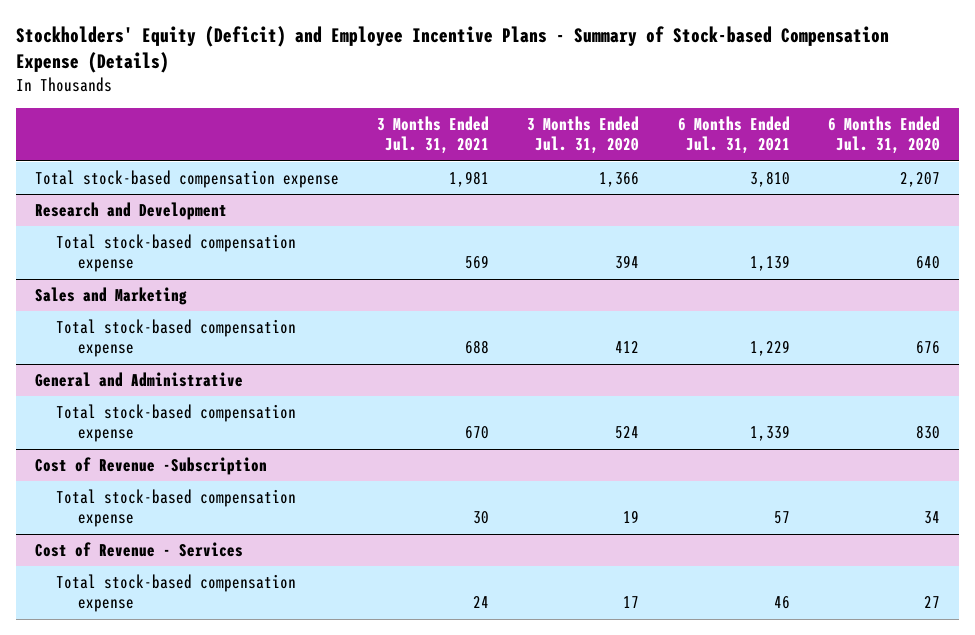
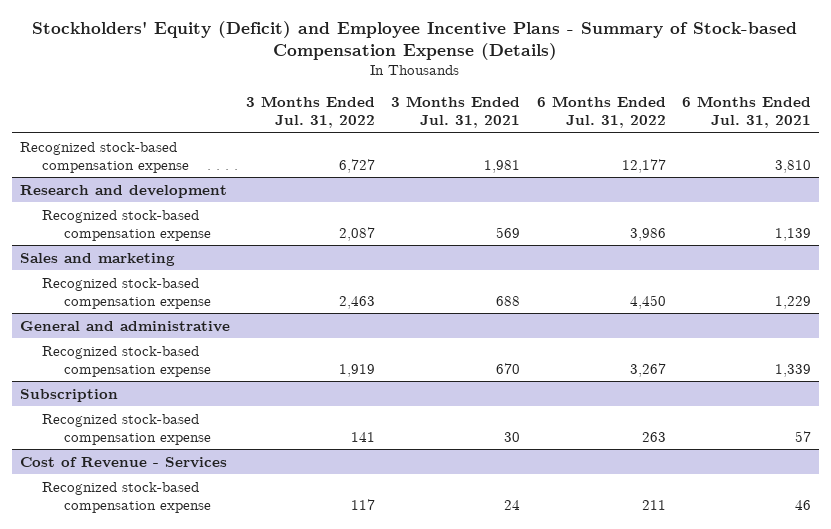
[527,115,640,155] 3 Months Ended Jul. 31, 2020 -> none
[827,115,940,155] 6 Months Ended Jul. 31, 2020 -> none
none -> [246,96,376,129] 3 Months Ended Jul. 31, 2022
none -> [536,96,666,129] 6 Months Ended Jul. 31, 2022
[34,169,339,188] Total stock-based compensation expense -> [19,141,189,173] Recognized stock-based compensation expense
[34,201,227,220] Research and Development -> [19,184,227,198] Research and development
[56,233,297,273] Total stock-based compensation expense -> [41,209,211,241] Recognized stock-based compensation expense
[34,286,187,305] Sales and Marketing -> [19,252,175,266] Sales and marketing
[56,318,297,358] Total stock-based compensation expense -> [41,277,211,309] Recognized stock-based compensation expense
[34,371,243,387] General and Administrative -> [19,320,230,332] General and administrative
[56,403,297,443] Total stock-based compensation expense -> [41,345,211,377] Recognized stock-based compensation expense
[34,456,267,475] Cost of Revenue -Subscription -> [19,388,118,402] Subscription
[56,488,297,528] Total stock-based compensation expense -> [41,413,211,445] Recognized stock-based compensation expense
[56,573,297,613] Total stock-based compensation expense -> [41,481,211,513] Recognized stock-based compensation expense

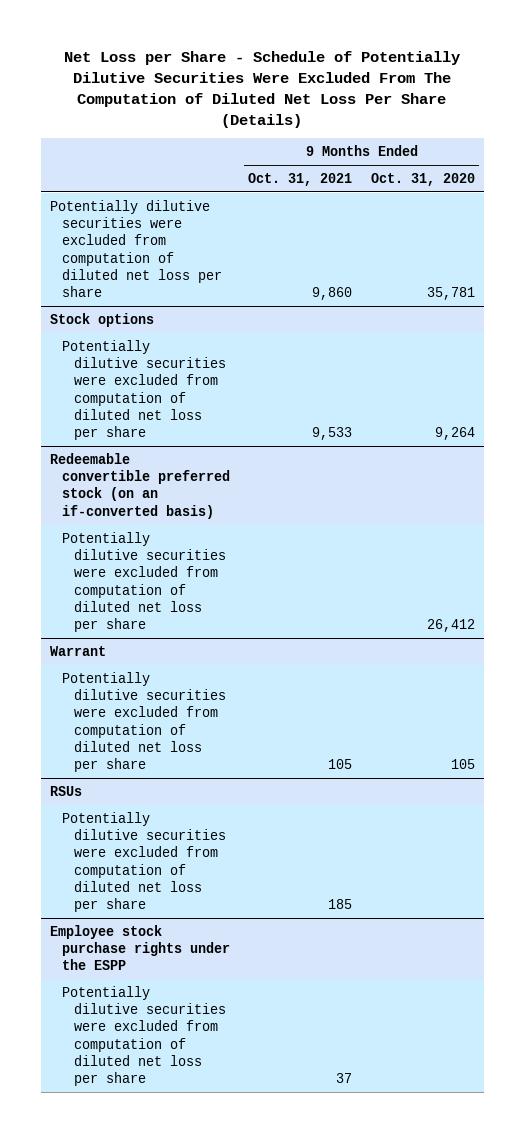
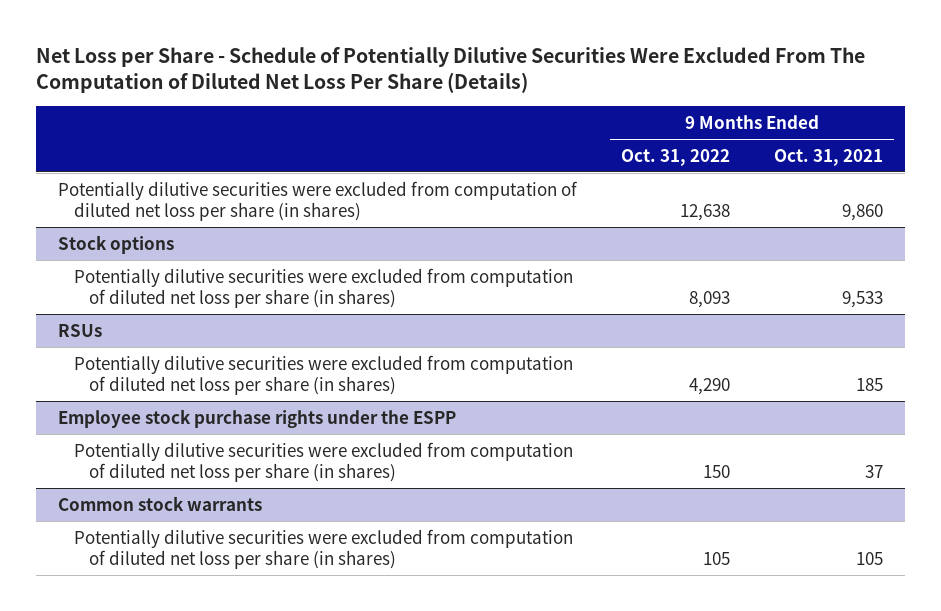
[370,172,475,186] Oct. 31, 2020 -> none
none -> [621,148,731,166] Oct. 31, 2022
[50,199,222,298] Potentially dilutive securities were excluded from computation of diluted net loss per share -> [58,180,579,222] Potentially dilutive securities were excluded from computation of diluted net loss per share (in shares)
[50,452,230,519] Redeemable convertible preferred stock (on an if-converted basis) -> none
[61,531,226,633] Potentially dilutive securities were excluded from computation of diluted net loss per share -> none
[50,645,107,656] Warrant -> none
[61,671,226,773] Potentially dilutive securities were excluded from computation of diluted net loss per share -> none
[61,339,226,441] Potentially dilutive securities were excluded from computation of diluted net loss per share -> [73,267,573,309] Potentially dilutive securities were excluded from computation of diluted net loss per share (in shares)
[61,811,226,913] Potentially dilutive securities were excluded from computation of diluted net loss per share -> [73,354,573,396] Potentially dilutive securities were excluded from computation of diluted net loss per share (in shares)
[61,985,226,1087] Potentially dilutive securities were excluded from computation of diluted net loss per share -> [73,441,573,483] Potentially dilutive securities were excluded from computation of diluted net loss per share (in shares)
none -> [58,495,263,511] Common stock warrants
none -> [73,528,573,570] Potentially dilutive securities were excluded from computation of diluted net loss per share (in shares)

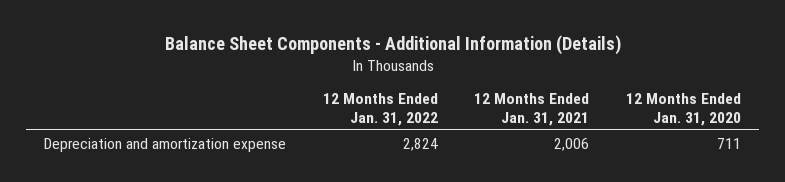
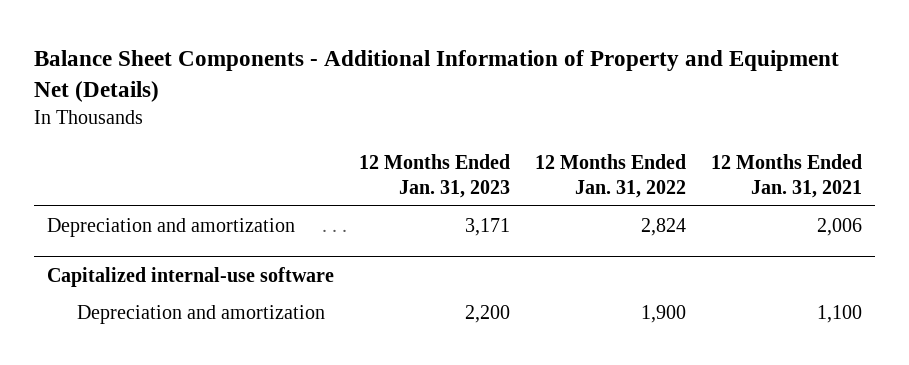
[164,35,621,56] Balance Sheet Components - Additional Information (Details) -> [34,49,840,102] Balance Sheet Components - Additional Information of Property and Equipment Net (Details)
[625,93,741,127] 12 Months Ended Jan. 31, 2020 -> none
none -> [359,154,511,198] 12 Months Ended Jan. 31, 2023
[44,137,287,152] Depreciation and amortization expense -> [46,218,295,238] Depreciation and amortization
none -> [46,266,334,287] Capitalized internal-use software
none -> [77,305,326,325] Depreciation and amortization

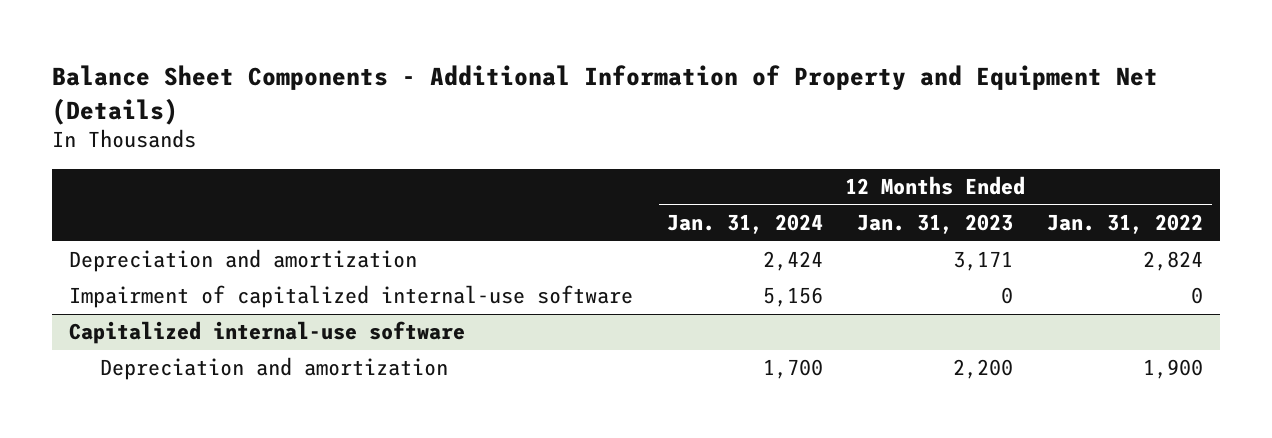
[711,154,863,198] 12 Months Ended Jan. 31, 2021 -> none
none -> [667,214,824,235] Jan. 31, 2024
none -> [69,285,634,309] Impairment of capitalized internal-use software

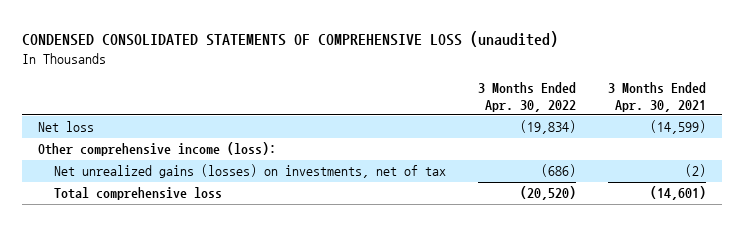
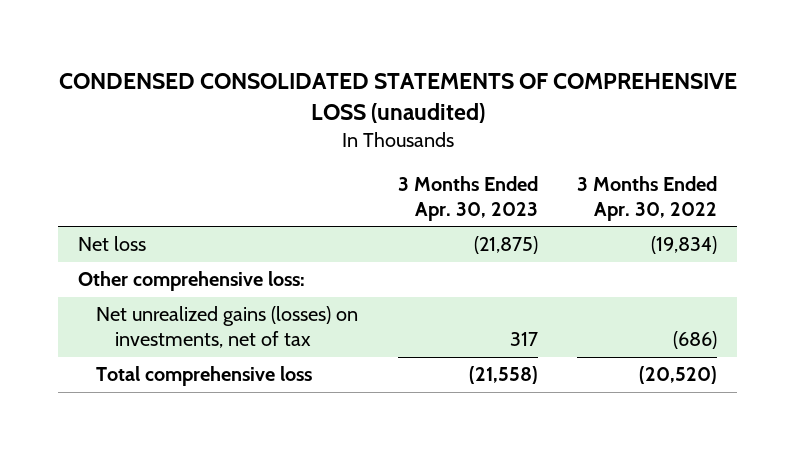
[607,82,706,112] 3 Months Ended Apr. 30, 2021 -> none
none -> [397,176,538,221] 3 Months Ended Apr. 30, 2023
[37,142,276,157] Other comprehensive income (loss): -> [78,271,306,292] Other comprehensive loss:

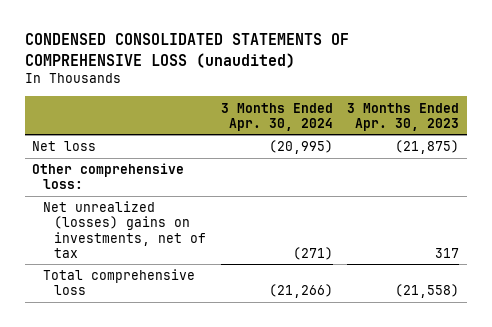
[577,176,718,221] 3 Months Ended Apr. 30, 2022 -> none
none -> [220,102,333,131] 3 Months Ended Apr. 30, 2024
[96,306,359,349] Net unrealized gains (losses) on investments, net of tax -> [43,201,206,258] Net unrealized (losses) gains on investments, net of tax

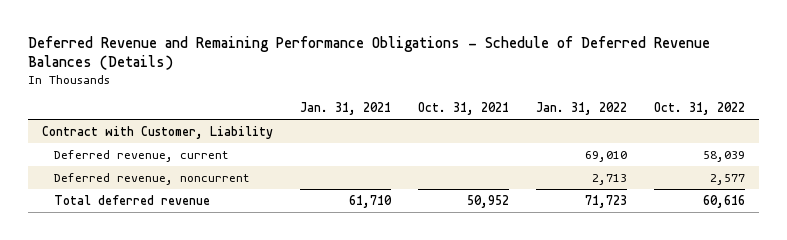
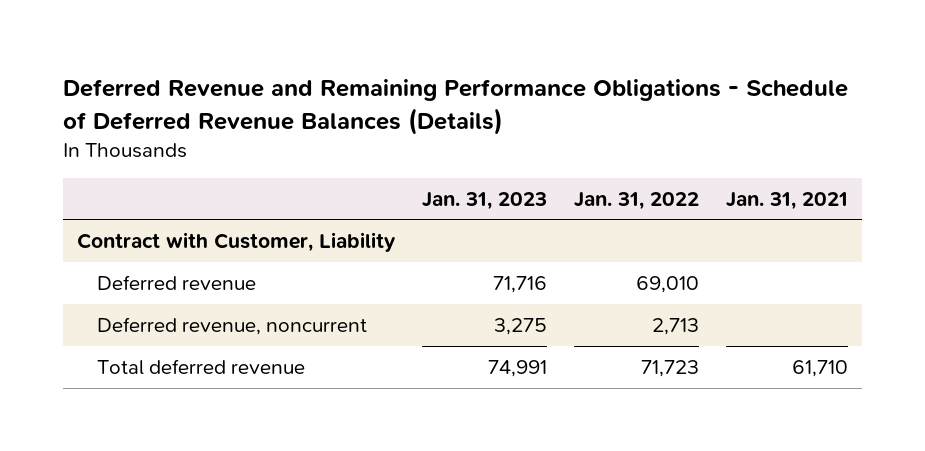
[418,102,510,116] Oct. 31, 2021 -> none
[654,102,746,116] Oct. 31, 2022 -> none
none -> [421,191,547,210] Jan. 31, 2023
[53,149,229,162] Deferred revenue, current -> [96,274,256,290] Deferred revenue

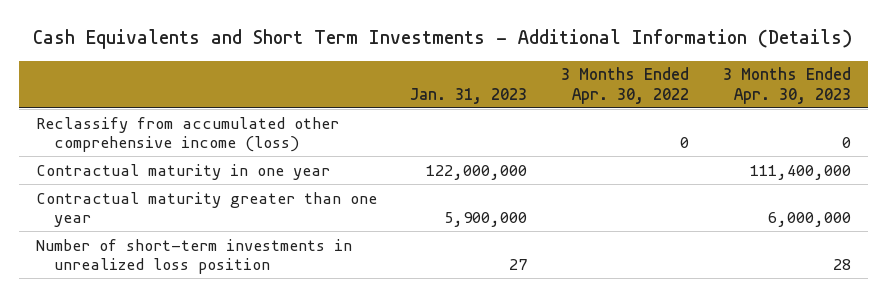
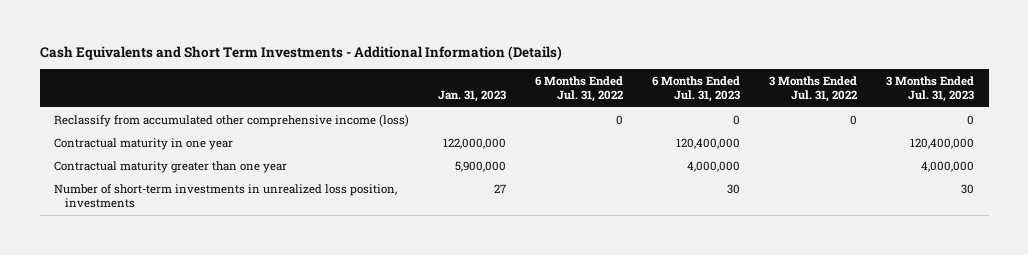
[561,67,690,104] 3 Months Ended Apr. 30, 2022 -> none
[722,67,851,104] 3 Months Ended Apr. 30, 2023 -> none
none -> [535,75,624,103] 6 Months Ended Jul. 31, 2022
none -> [652,75,741,103] 6 Months Ended Jul. 31, 2023
none -> [769,75,858,103] 3 Months Ended Jul. 31, 2022
none -> [886,75,975,103] 3 Months Ended Jul. 31, 2023
[35,238,352,274] Number of short-term investments in unrealized loss position -> [54,183,398,209] Number of short-term investments in unrealized loss position, investments

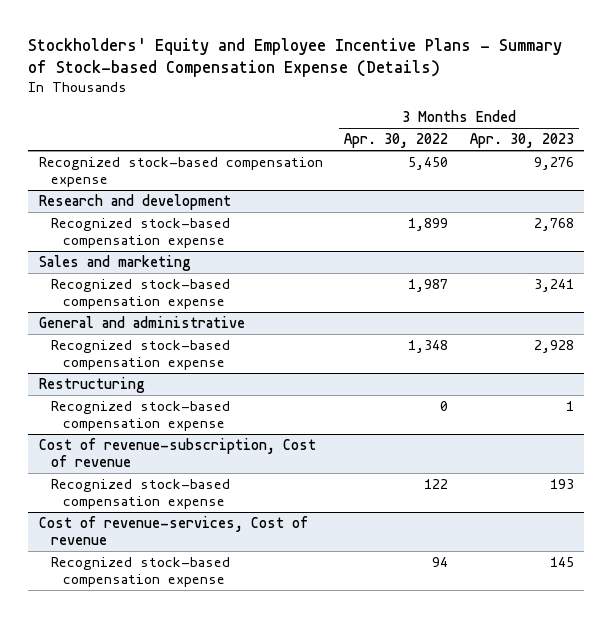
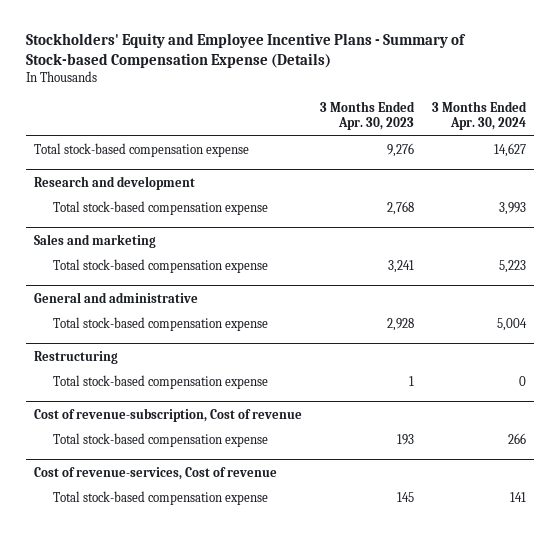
[344,133,449,149] Apr. 30, 2022 -> none
none -> [431,100,527,131] 3 Months Ended Apr. 30, 2024
[38,156,323,188] Recognized stock-based compensation expense -> [34,142,250,157] Total stock-based compensation expense
[51,217,231,249] Recognized stock-based compensation expense -> [52,200,268,215] Total stock-based compensation expense
[51,278,231,310] Recognized stock-based compensation expense -> [52,258,268,273] Total stock-based compensation expense
[51,339,231,371] Recognized stock-based compensation expense -> [52,316,268,331] Total stock-based compensation expense
[51,400,231,432] Recognized stock-based compensation expense -> [52,374,268,389] Total stock-based compensation expense
[51,478,231,510] Recognized stock-based compensation expense -> [52,432,268,447] Total stock-based compensation expense
[51,556,231,588] Recognized stock-based compensation expense -> [52,490,268,505] Total stock-based compensation expense

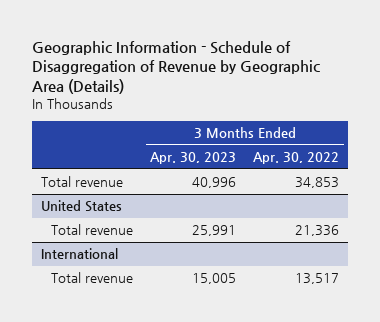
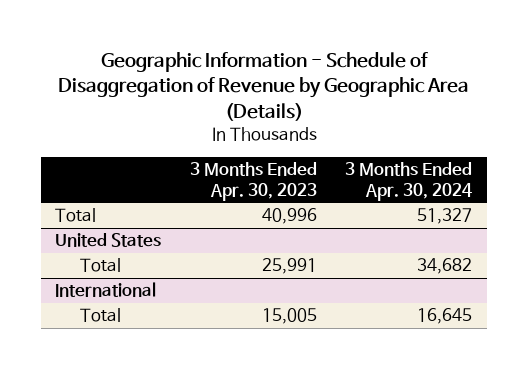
[253,151,340,164] Apr. 30, 2022 -> none
none -> [345,162,473,201] 3 Months Ended Apr. 30, 2024
[41,176,124,188] Total revenue -> [55,208,97,223] Total
[51,224,134,236] Total revenue -> [80,258,122,273] Total
[51,272,134,284] Total revenue -> [80,308,122,323] Total

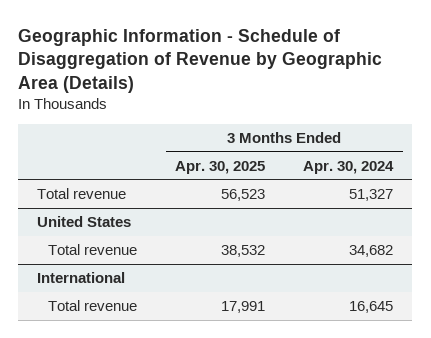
[189,162,317,201] 3 Months Ended Apr. 30, 2023 -> none
none -> [175,160,266,174] Apr. 30, 2025
[55,208,97,223] Total -> [37,187,127,199] Total revenue
[80,258,122,273] Total -> [48,243,138,255] Total revenue
[80,308,122,323] Total -> [48,299,138,311] Total revenue

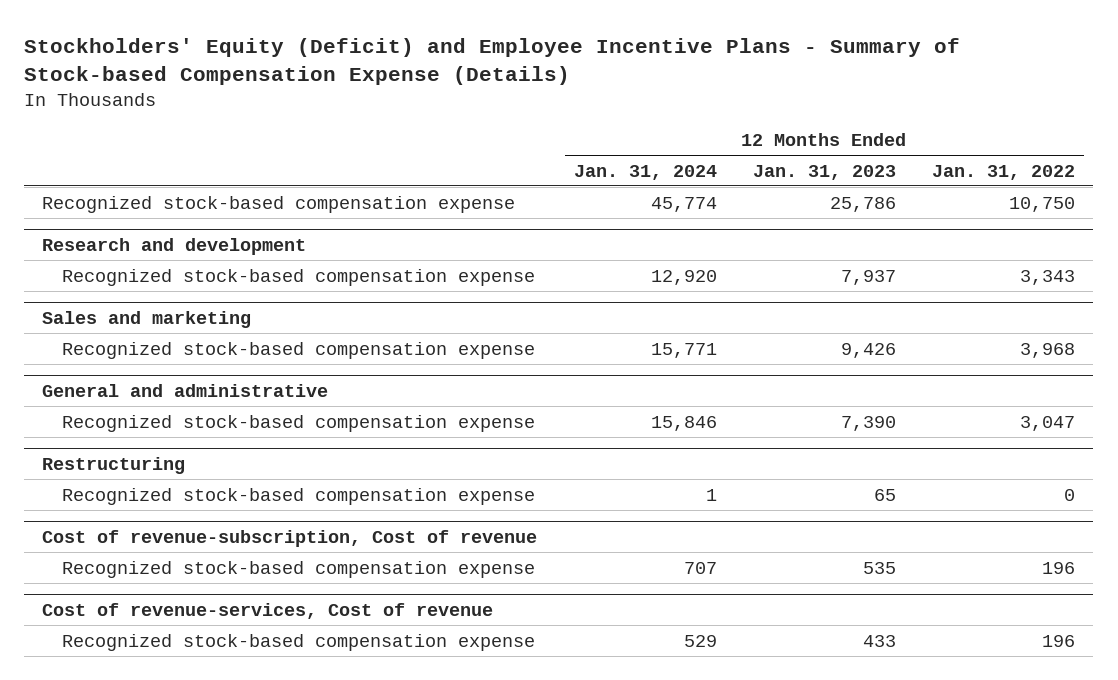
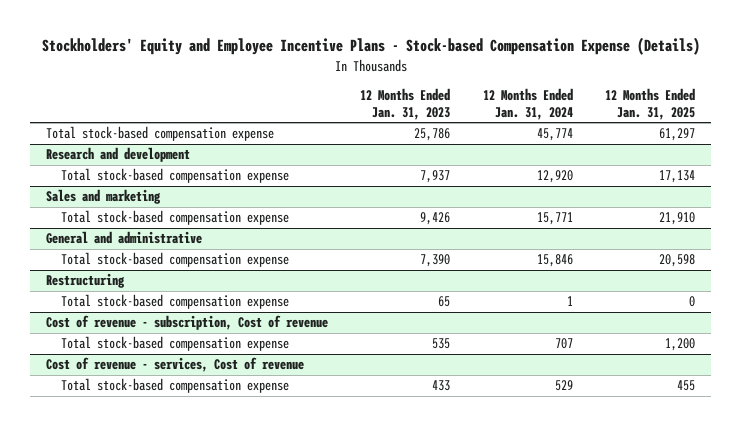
[24,37,961,86] Stockholders' Equity (Deficit) and Employee Incentive Plans - Summary of Stock-based Compensation Expense (Details) -> [41,37,700,56] Stockholders' Equity and Employee Incentive Plans - Stock-based Compensation Expense (Details)
[932,164,1076,180] Jan. 31, 2022 -> none
none -> [605,88,696,120] 12 Months Ended Jan. 31, 2025
[42,195,516,213] Recognized stock-based compensation expense -> [45,126,274,142] Total stock-based compensation expense
[62,268,536,286] Recognized stock-based compensation expense -> [60,168,289,184] Total stock-based compensation expense
[62,341,536,359] Recognized stock-based compensation expense -> [60,210,289,226] Total stock-based compensation expense
[62,414,536,432] Recognized stock-based compensation expense -> [60,252,289,268] Total stock-based compensation expense
[62,487,536,505] Recognized stock-based compensation expense -> [60,294,289,310] Total stock-based compensation expense
[42,529,538,547] Cost of revenue-subscription, Cost of revenue -> [45,315,328,331] Cost of revenue - subscription, Cost of revenue
[62,560,536,578] Recognized stock-based compensation expense -> [60,336,289,352] Total stock-based compensation expense
[42,602,494,619] Cost of revenue-services, Cost of revenue -> [45,357,304,373] Cost of revenue - services, Cost of revenue
[62,633,536,651] Recognized stock-based compensation expense -> [60,378,289,394] Total stock-based compensation expense

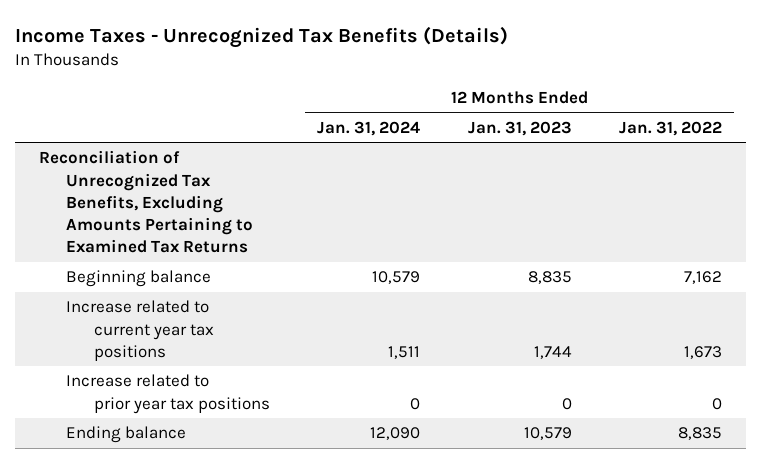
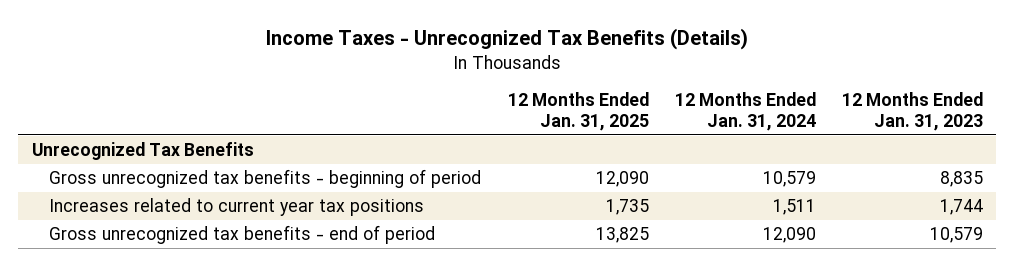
[619,120,723,136] Jan. 31, 2022 -> none
none -> [507,92,649,131] 12 Months Ended Jan. 31, 2025
[66,374,270,414] Increase related to prior year tax positions -> none
[39,150,254,254] Reconciliation of Unrecognized Tax Benefits, Excluding Amounts Pertaining to Examined Tax Returns -> [31,142,254,161] Unrecognized Tax Benefits
[66,270,212,288] Beginning balance -> [49,169,482,189] Gross unrecognized tax benefits - beginning of period
[66,300,214,361] Increase related to current year tax positions -> [49,198,425,217] Increases related to current year tax positions
[66,426,187,444] Ending balance -> [49,225,436,245] Gross unrecognized tax benefits - end of period

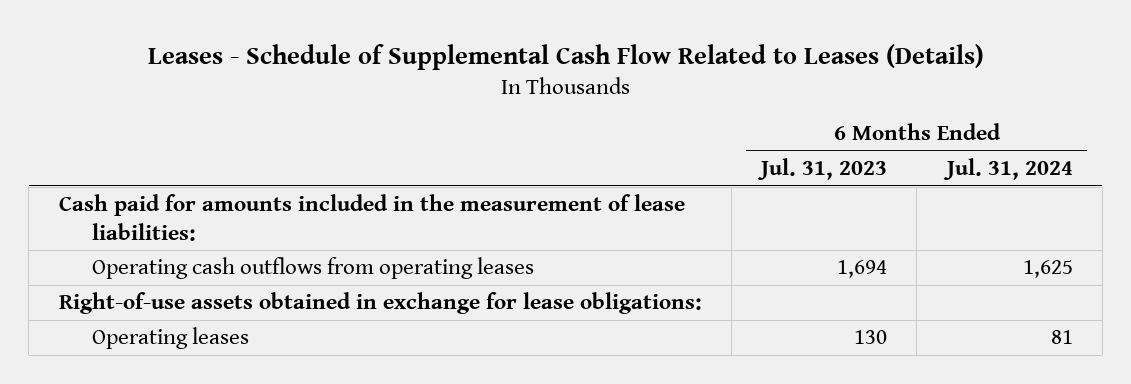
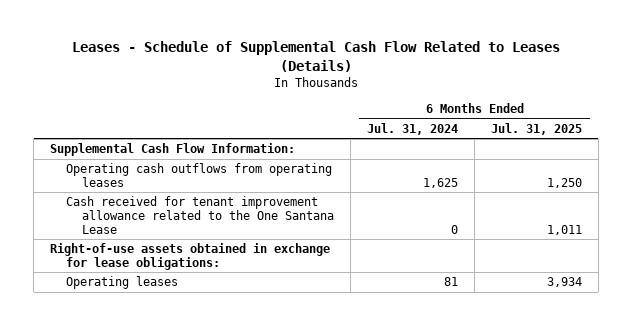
[757,158,888,181] Jul. 31, 2023 -> none
none -> [490,122,582,135] Jul. 31, 2025
[58,194,685,241] Cash paid for amounts included in the measurement of lease liabilities: -> [50,143,296,157] Supplemental Cash Flow Information:
none -> [66,196,335,234] Cash received for tenant improvement allowance related to the One Santana Lease

